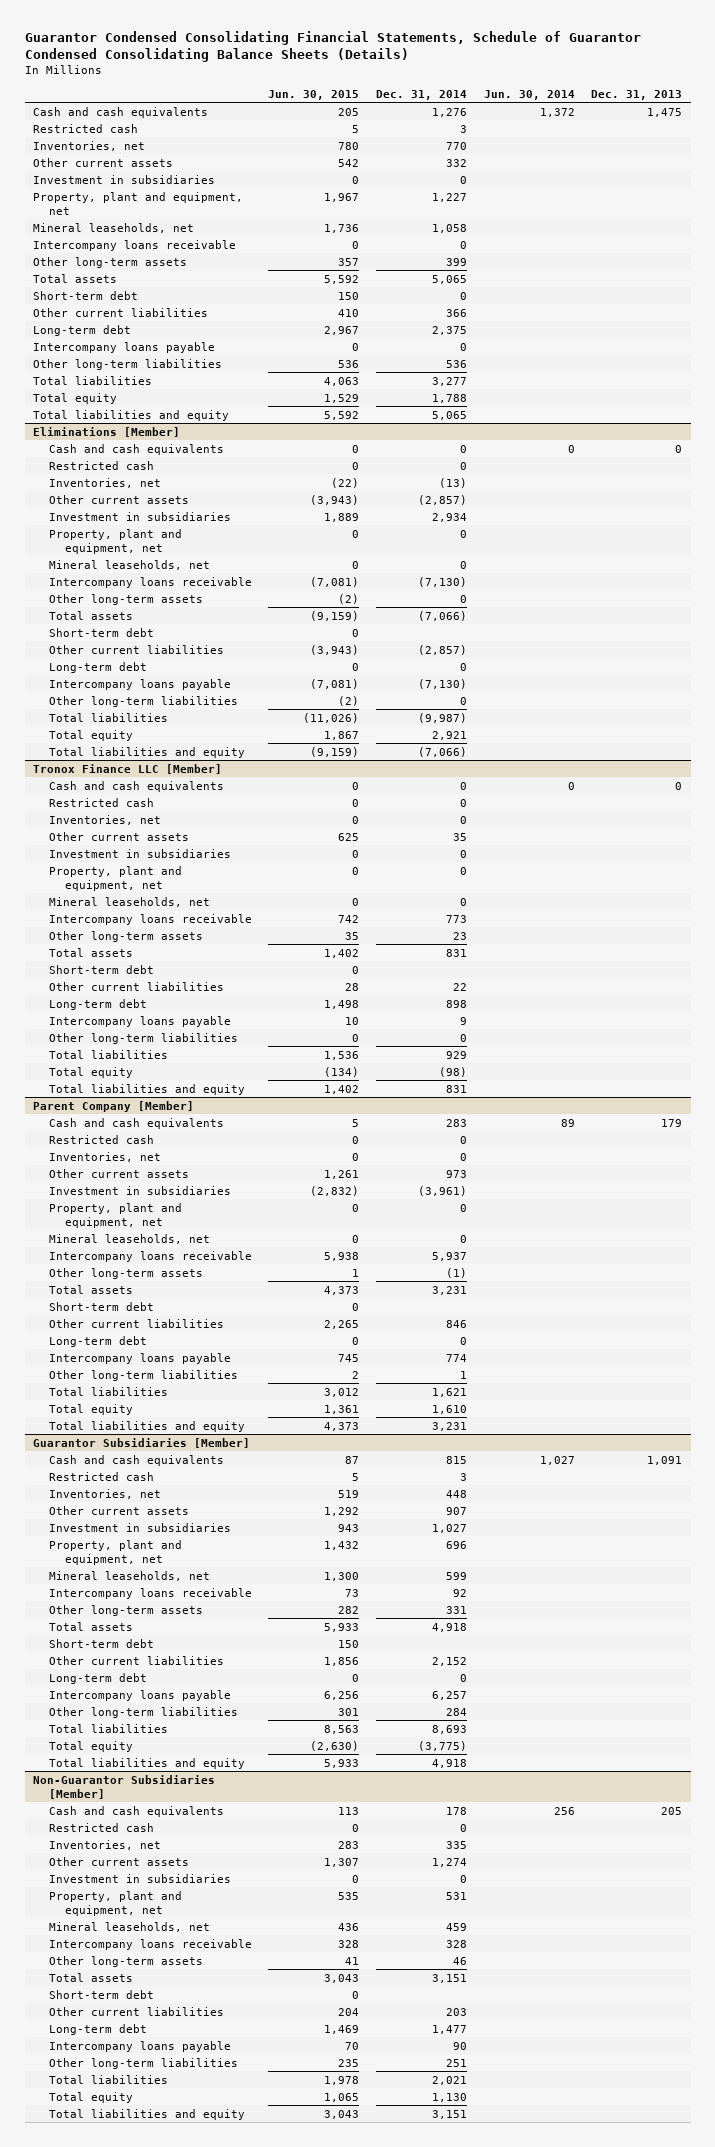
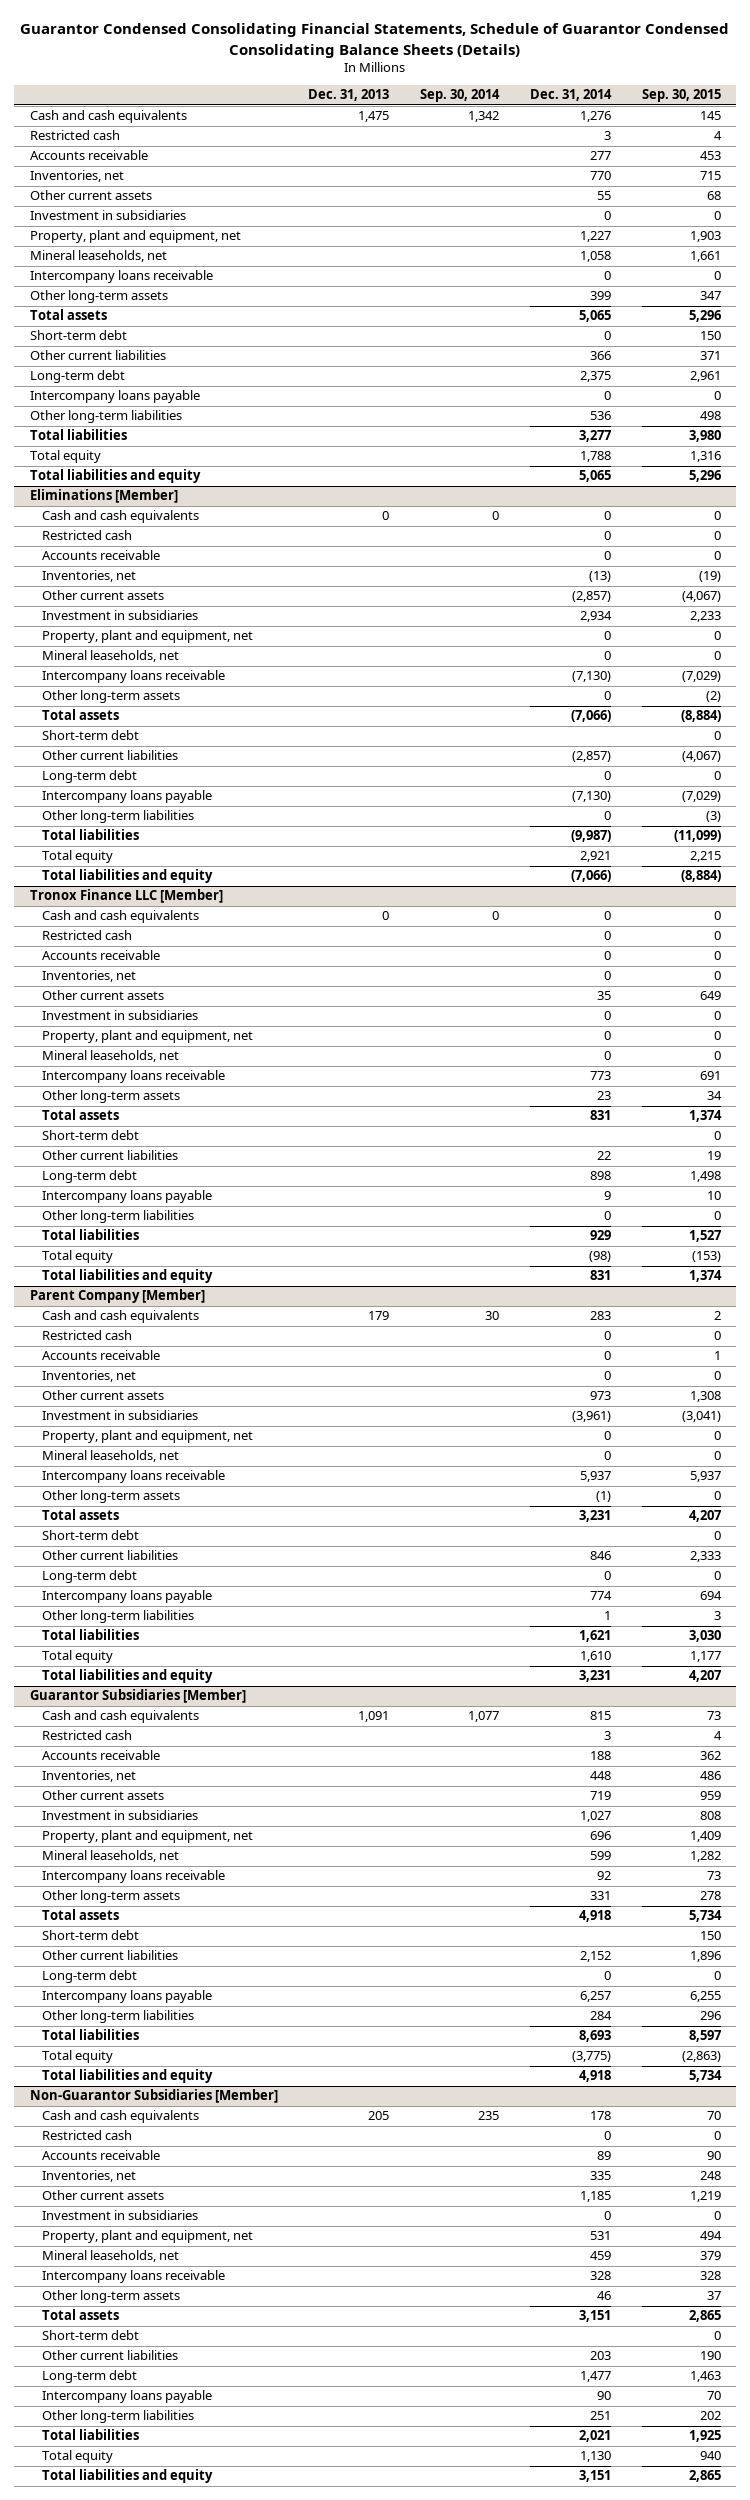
[268,89,360,100] Jun. 30, 2015 -> none
[483,89,575,100] Jun. 30, 2014 -> none
none -> [420,89,501,103] Sep. 30, 2014
none -> [641,89,721,103] Sep. 30, 2015
none -> [29,150,148,161] Accounts receivable
[446,158,468,167] 332 -> [596,191,611,201] 55
none -> [42,550,161,561] Accounts receivable
none -> [42,950,161,961] Accounts receivable
none -> [42,1350,161,1361] Accounts receivable
none -> [42,1750,161,1761] Accounts receivable
[446,1506,468,1515] 907 -> [589,1791,611,1801] 719
none -> [42,2150,161,2161] Accounts receivable
[432,1857,468,1867] 1,274 -> [579,2191,611,2203] 1,185

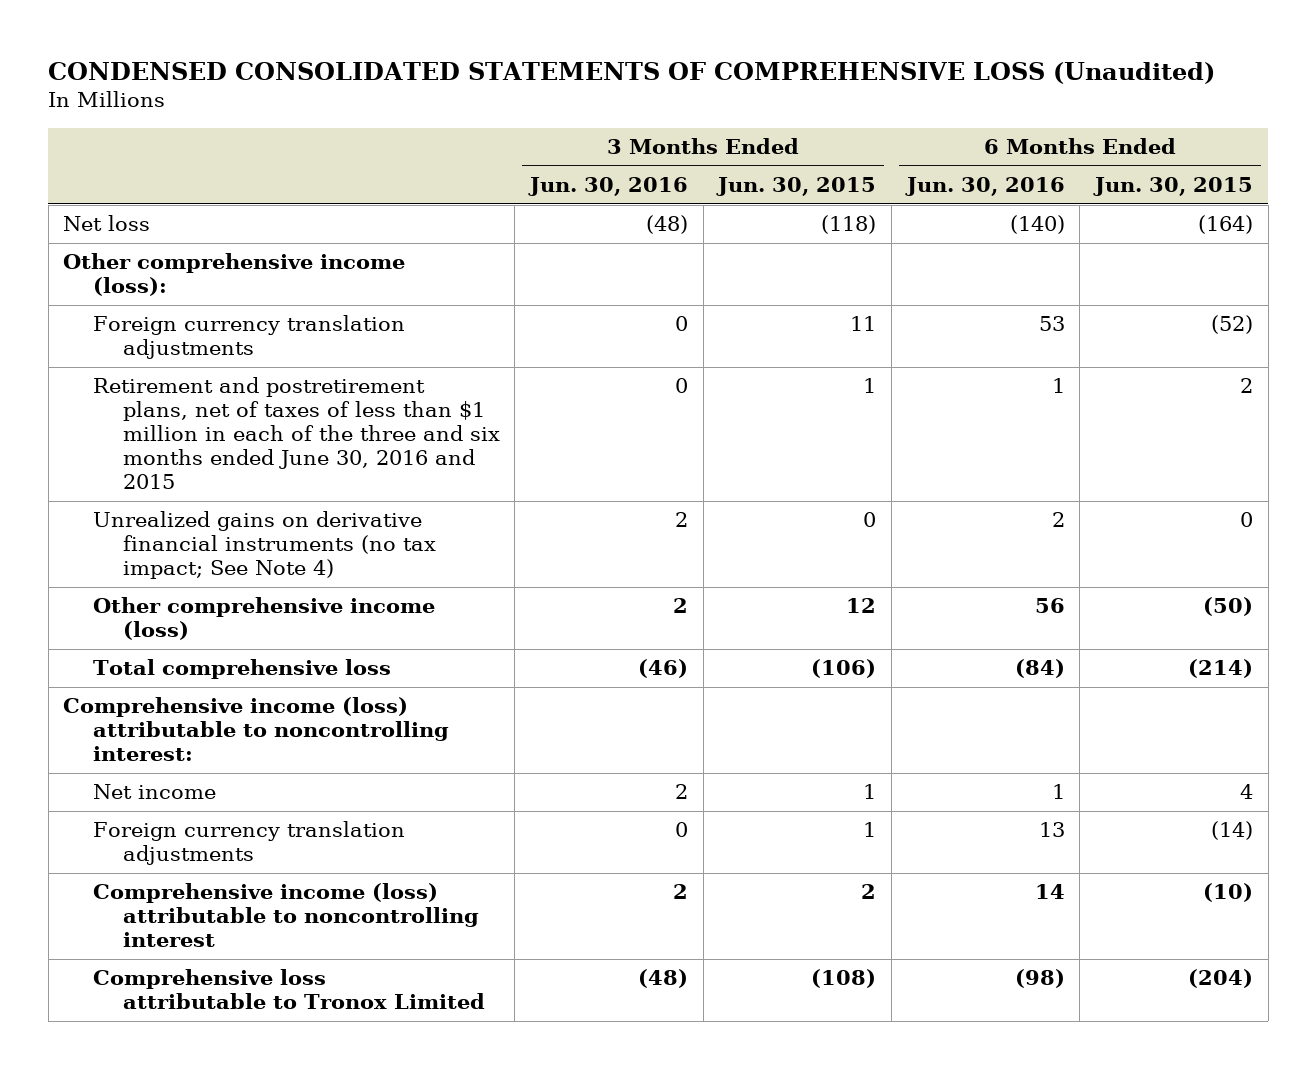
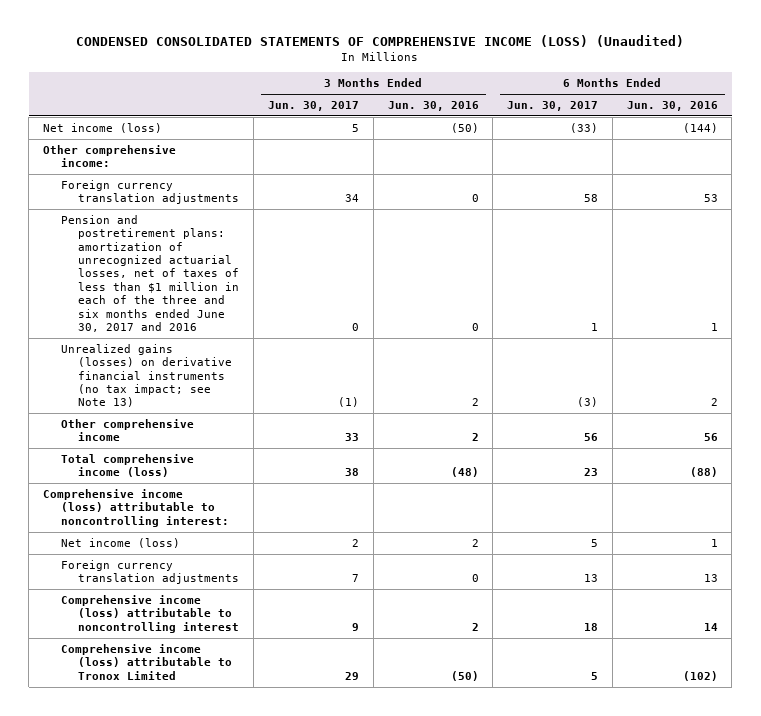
[48,61,1216,84] CONDENSED CONSOLIDATED STATEMENTS OF COMPREHENSIVE LOSS (Unaudited) -> [76,35,685,48] CONDENSED CONSOLIDATED STATEMENTS OF COMPREHENSIVE INCOME (LOSS) (Unaudited)
[716,177,877,197] Jun. 30, 2015 -> none
[1092,177,1253,197] Jun. 30, 2015 -> none
none -> [267,101,359,112] Jun. 30, 2017
none -> [507,101,599,112] Jun. 30, 2017
[63,215,151,232] Net loss -> [43,122,163,133] Net income (loss)
[645,215,688,235] (48) -> [450,122,479,133] (50)
[1009,215,1065,235] (140) -> [682,122,718,133] (144)
[63,253,406,297] Other comprehensive income (loss): -> [43,144,177,168] Other comprehensive income:
[92,377,500,490] Retirement and postretirement plans, net of taxes of less than $1 million in each of the three and six months ended June 30, 2016 and 2015 -> [60,214,240,332] Pension and postretirement plans: amortization of unrecognized actuarial losses, net of taxes of less than $1 million in each of the three and six months ended June 30, 2017 and 2016
[92,511,436,580] Unrealized gains on derivative financial instruments (no tax impact; See Note 4) -> [60,343,233,408] Unrealized gains (losses) on derivative financial instruments (no tax impact; see Note 13)
[92,597,435,641] Other comprehensive income (loss) -> [60,418,194,442] Other comprehensive income
[92,659,391,680] Total comprehensive loss -> [60,453,194,478] Total comprehensive income (loss)
[637,659,688,679] (46) -> [450,467,479,478] (48)
[1014,659,1065,679] (84) -> [689,467,718,478] (88)
[92,784,216,800] Net income -> [60,537,180,548] Net income (loss)
[92,969,485,1010] Comprehensive loss attributable to Tronox Limited -> [60,643,233,680] Comprehensive income (loss) attributable to Tronox Limited
[637,969,688,989] (48) -> [450,670,479,681] (50)
[1014,969,1065,989] (98) -> [682,670,718,681] (102)

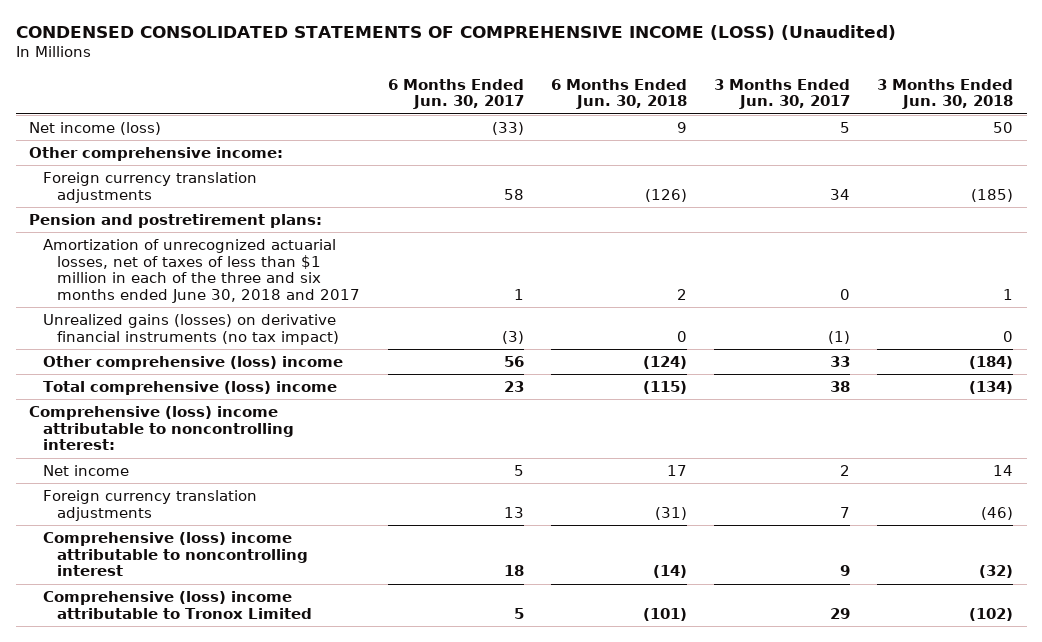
[387,101,479,112] Jun. 30, 2016 -> none
[626,101,718,112] Jun. 30, 2016 -> none
none -> [550,78,687,110] 6 Months Ended Jun. 30, 2018
none -> [877,78,1014,110] 3 Months Ended Jun. 30, 2018
none -> [29,213,323,228] Pension and postretirement plans:
[60,214,240,332] Pension and postretirement plans: amortization of unrecognized actuarial losses, net of taxes of less than $1 million in each of the three and six months ended June 30, 2017 and 2016 -> [43,238,361,303] Amortization of unrecognized actuarial losses, net of taxes of less than $1 million in each of the three and six months ended June 30, 2018 and 2017
[60,343,233,408] Unrealized gains (losses) on derivative financial instruments (no tax impact; see Note 13) -> [43,313,340,345] Unrealized gains (losses) on derivative financial instruments (no tax impact)
[60,418,194,442] Other comprehensive income -> [43,355,344,370] Other comprehensive (loss) income
[60,453,194,478] Total comprehensive income (loss) -> [43,380,338,395] Total comprehensive (loss) income
[43,488,229,527] Comprehensive income (loss) attributable to noncontrolling interest: -> [29,405,295,451] Comprehensive (loss) income attributable to noncontrolling interest:
[60,537,180,548] Net income (loss) -> [43,464,130,476] Net income
[60,594,240,633] Comprehensive income (loss) attributable to noncontrolling interest -> [43,531,309,577] Comprehensive (loss) income attributable to noncontrolling interest
[60,643,233,680] Comprehensive income (loss) attributable to Tronox Limited -> [43,590,313,619] Comprehensive (loss) income attributable to Tronox Limited

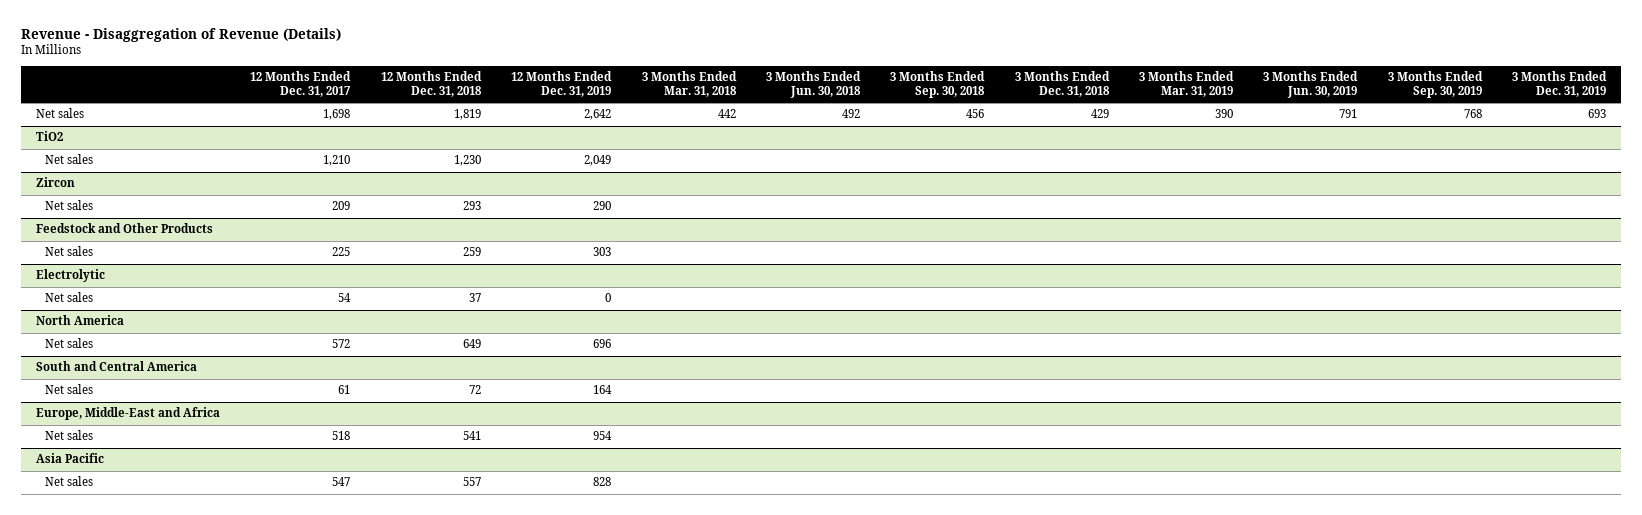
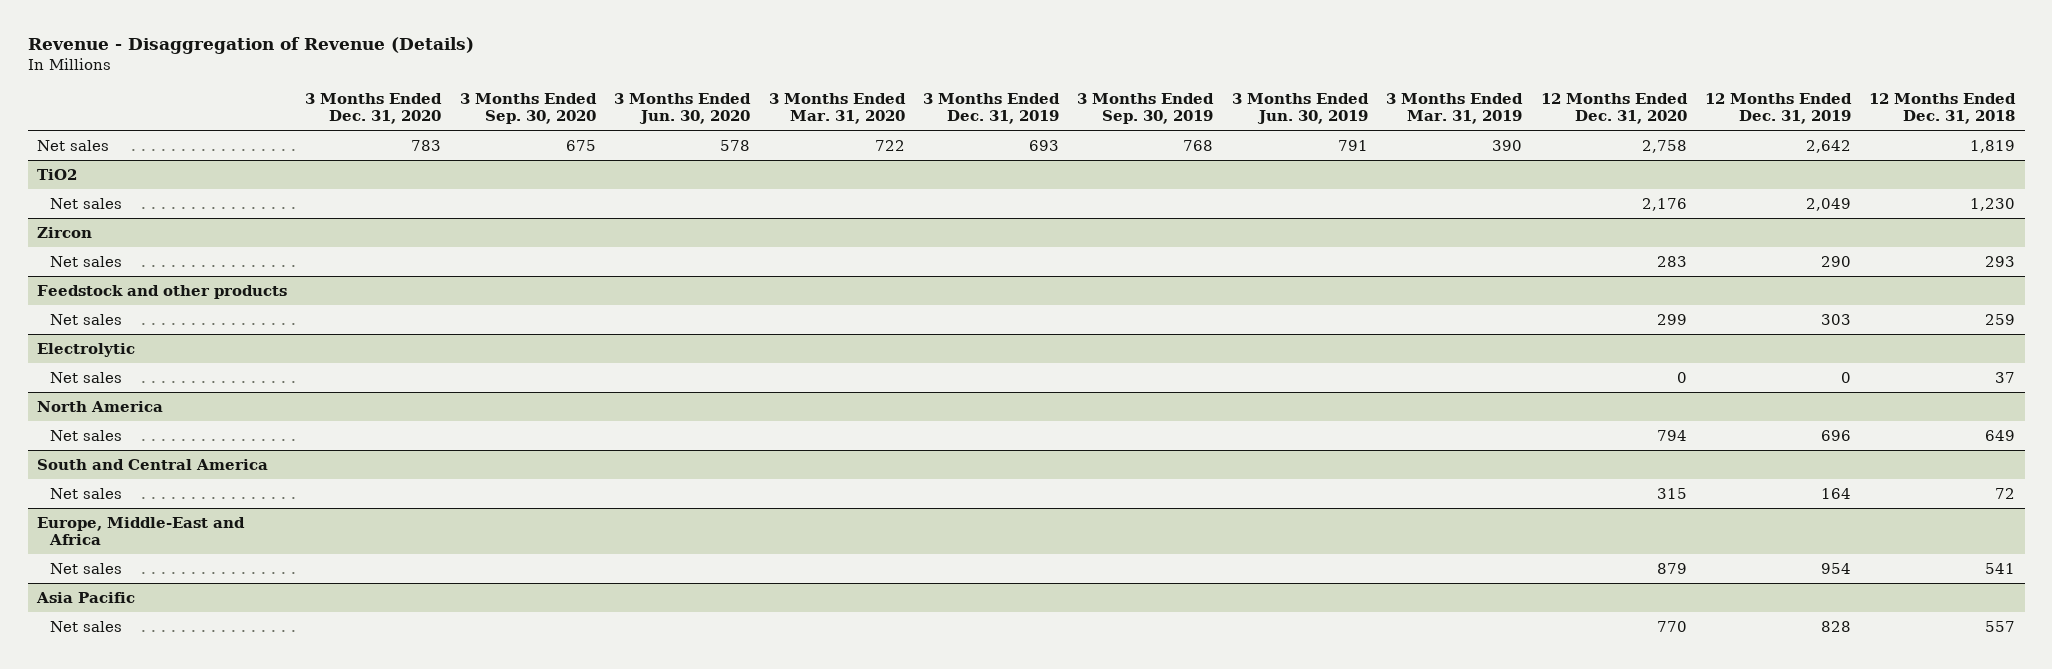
[250,71,352,98] 12 Months Ended Dec. 31, 2017 -> none
[641,71,737,98] 3 Months Ended Mar. 31, 2018 -> none
[765,71,861,99] 3 Months Ended Jun. 30, 2018 -> none
[890,71,986,99] 3 Months Ended Sep. 30, 2018 -> none
[1014,71,1110,98] 3 Months Ended Dec. 31, 2018 -> none
none -> [305,92,443,125] 3 Months Ended Dec. 31, 2020
none -> [459,92,597,125] 3 Months Ended Sep. 30, 2020
none -> [614,92,752,125] 3 Months Ended Jun. 30, 2020
none -> [768,92,906,125] 3 Months Ended Mar. 31, 2020
none -> [1540,92,1688,125] 12 Months Ended Dec. 31, 2020
[36,223,214,234] Feedstock and Other Products -> [37,284,288,299] Feedstock and other products

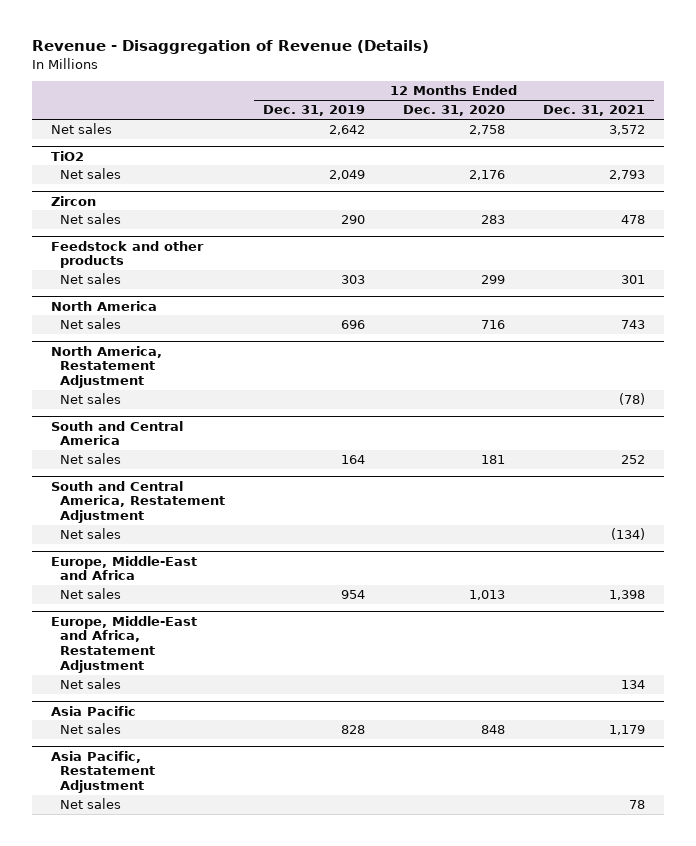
[305,92,443,125] 3 Months Ended Dec. 31, 2020 -> none
[459,92,597,125] 3 Months Ended Sep. 30, 2020 -> none
[614,92,752,125] 3 Months Ended Jun. 30, 2020 -> none
[768,92,906,125] 3 Months Ended Mar. 31, 2020 -> none
[923,92,1061,125] 3 Months Ended Dec. 31, 2019 -> none
[1077,92,1215,125] 3 Months Ended Sep. 30, 2019 -> none
[1231,92,1369,125] 3 Months Ended Jun. 30, 2019 -> none
[1386,92,1524,125] 3 Months Ended Mar. 31, 2019 -> none
[1869,92,2017,125] 12 Months Ended Dec. 31, 2018 -> none
none -> [542,105,645,117] Dec. 31, 2021
[37,342,136,357] Electrolytic -> none
[49,371,122,383] Net sales -> none
[1656,429,1687,441] 794 -> [481,320,506,330] 716
none -> [50,345,162,389] North America, Restatement Adjustment
none -> [60,393,122,405] Net sales
[1656,487,1687,499] 315 -> [481,455,506,465] 181
none -> [50,480,226,524] South and Central America, Restatement Adjustment
none -> [60,528,122,540] Net sales
[1656,562,1687,574] 879 -> [469,590,506,601] 1,013
none -> [50,615,197,673] Europe, Middle-East and Africa, Restatement Adjustment
none -> [60,678,122,690] Net sales
[1656,620,1687,632] 770 -> [481,725,506,735] 848
none -> [50,750,156,794] Asia Pacific, Restatement Adjustment
none -> [60,798,122,810] Net sales

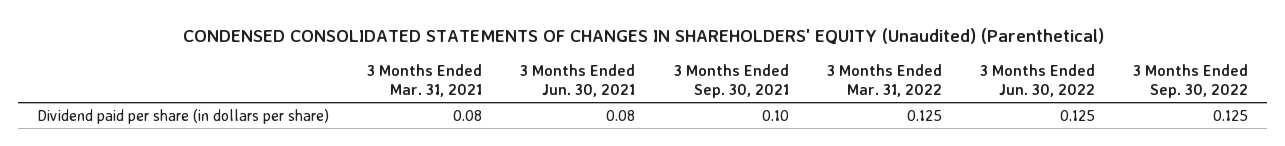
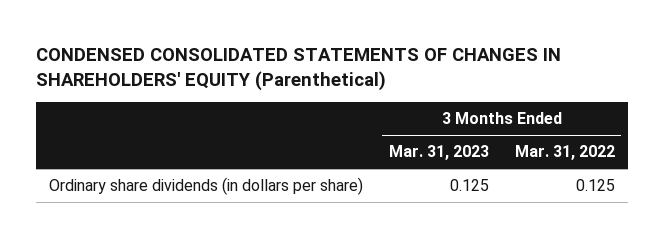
[182,28,1104,46] CONDENSED CONSOLIDATED STATEMENTS OF CHANGES IN SHAREHOLDERS' EQUITY (Unaudited) (Parenthetical) -> [35,47,561,91] CONDENSED CONSOLIDATED STATEMENTS OF CHANGES IN SHAREHOLDERS' EQUITY (Parenthetical)
[367,63,483,98] 3 Months Ended Mar. 31, 2021 -> none
[520,63,636,98] 3 Months Ended Jun. 30, 2021 -> none
[673,63,789,99] 3 Months Ended Sep. 30, 2021 -> none
[979,63,1095,98] 3 Months Ended Jun. 30, 2022 -> none
[1132,63,1248,99] 3 Months Ended Sep. 30, 2022 -> none
none -> [388,145,489,161] Mar. 31, 2023
[37,108,330,124] Dividend paid per share (in dollars per share) -> [48,177,363,196] Ordinary share dividends (in dollars per share)

